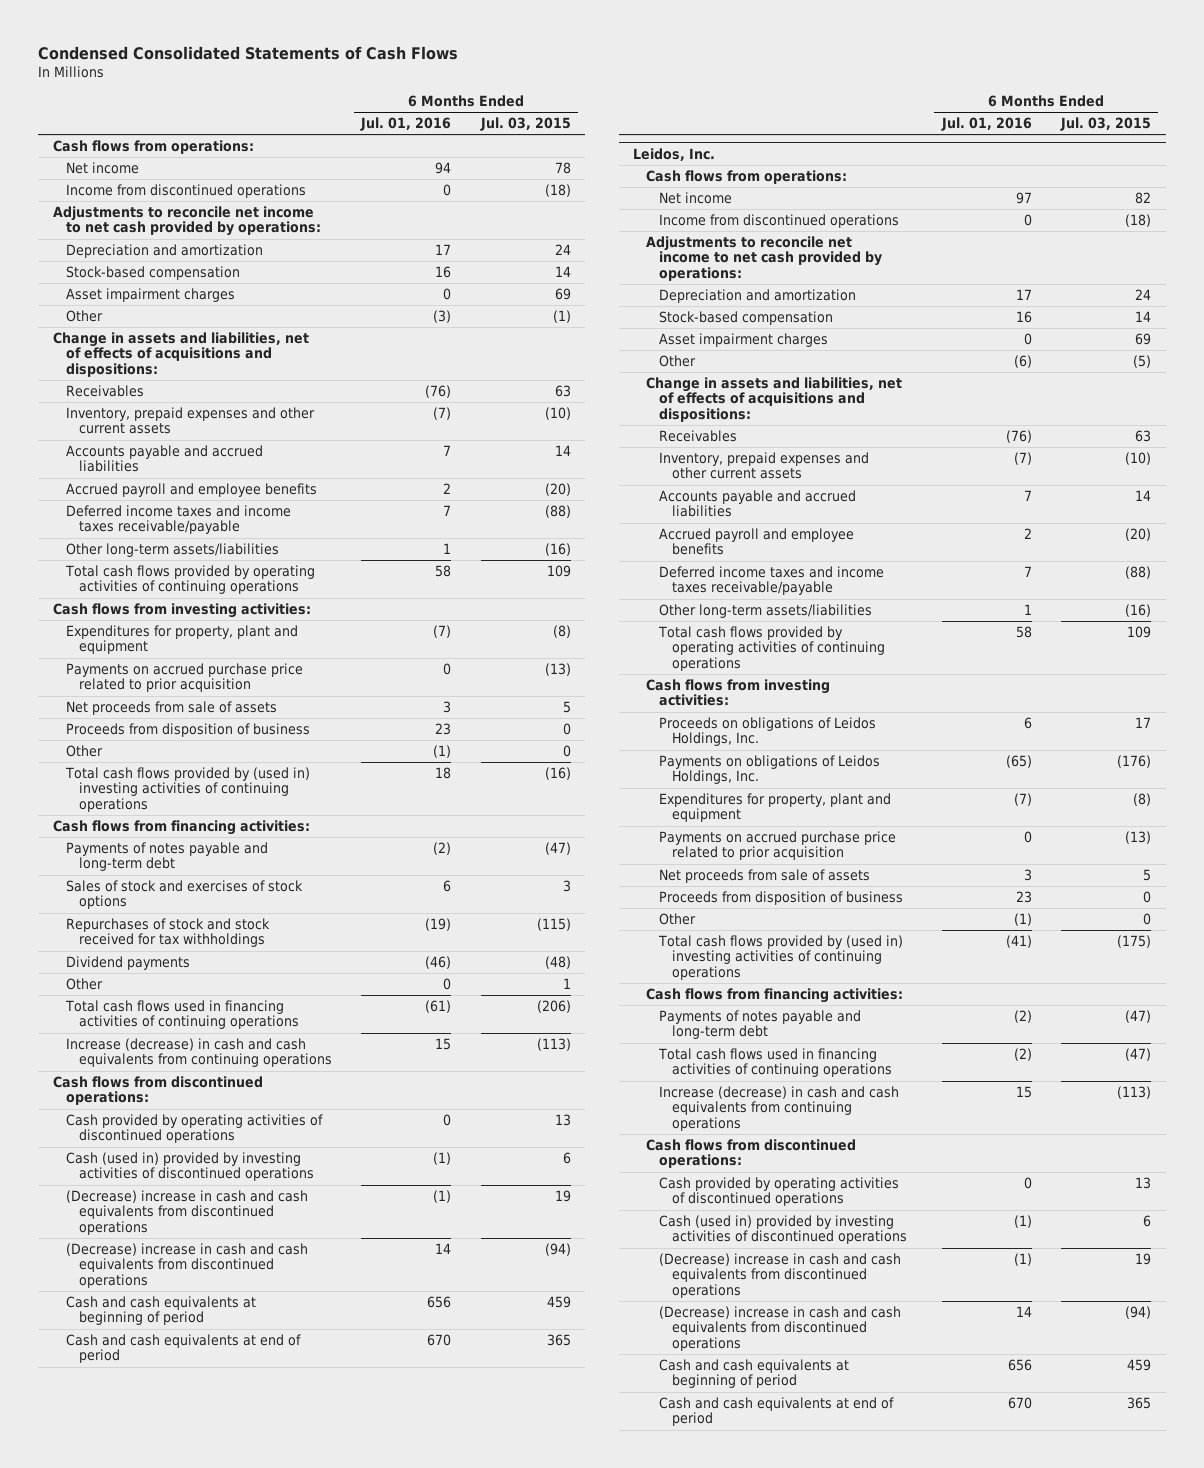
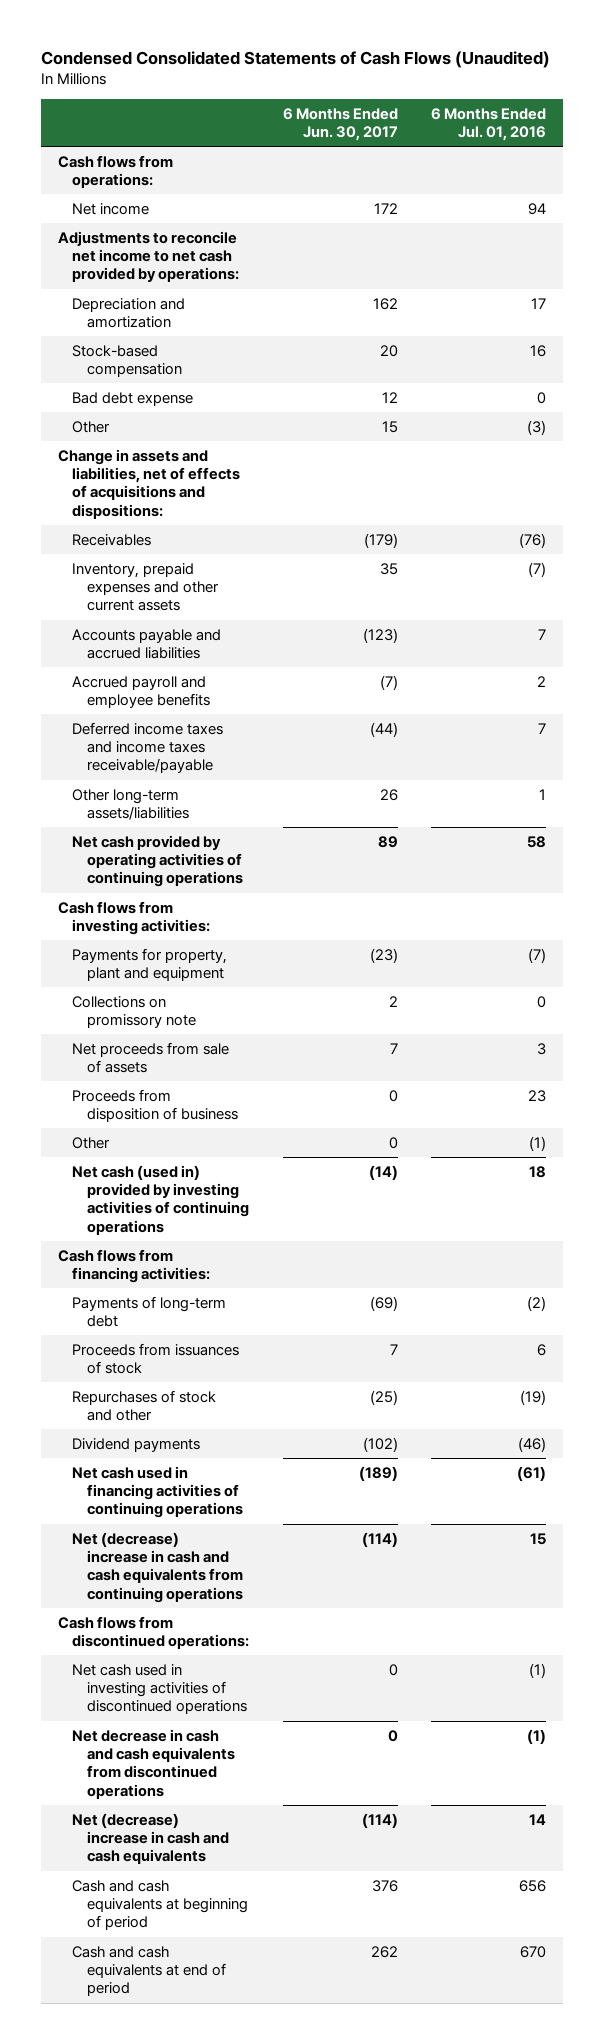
[38,45,459,60] Condensed Consolidated Statements of Cash Flows -> [40,51,550,69] Condensed Consolidated Statements of Cash Flows (Unaudited)
[479,117,571,132] Jul. 03, 2015 -> none
none -> [282,107,398,142] 6 Months Ended Jun. 30, 2017
[65,183,306,198] Income from discontinued operations -> none
[65,287,235,302] Asset impairment charges -> none
none -> [72,391,194,406] Bad debt expense
[64,564,315,595] Total cash flows provided by operating activities of continuing operations -> [72,834,244,888] Net cash provided by operating activities of continuing operations
[65,662,303,693] Payments on accrued purchase price related to prior acquisition -> none
[65,624,298,655] Expenditures for property, plant and equipment -> [72,947,228,982] Payments for property, plant and equipment
none -> [72,995,197,1029] Collections on promissory note
[64,766,310,812] Total cash flows provided by (used in) investing activities of continuing operations -> [72,1164,250,1235] Net cash (used in) provided by investing activities of continuing operations
[65,841,268,872] Payments of notes payable and long-term debt -> [72,1295,227,1328] Payments of long-term debt
[65,879,303,910] Sales of stock and exercises of stock options -> [72,1342,240,1375] Proceeds from issuances of stock
[65,917,270,948] Repurchases of stock and stock received for tax withholdings -> [72,1389,217,1422] Repurchases of stock and other
[65,977,103,990] Other -> none
[52,1075,263,1106] Cash flows from discontinued operations: -> none
[65,1113,323,1144] Cash provided by operating activities of discontinued operations -> none
[65,1151,314,1182] Cash (used in) provided by investing activities of discontinued operations -> none
[65,1189,308,1235] (Decrease) increase in cash and cash equivalents from discontinued operations -> none
[65,1242,308,1288] (Decrease) increase in cash and cash equivalents from discontinued operations -> none
[65,1295,256,1326] Cash and cash equivalents at beginning of period -> none
[65,1333,301,1364] Cash and cash equivalents at end of period -> none
[633,147,716,161] Leidos, Inc. -> none
[646,169,848,184] Cash flows from operations: -> none
[659,191,733,204] Net income -> none
[659,213,900,228] Income from discontinued operations -> none
[646,235,883,281] Adjustments to reconcile net income to net cash provided by operations: -> none
[659,288,857,303] Depreciation and amortization -> none
[659,310,834,325] Stock-based compensation -> none
[659,332,829,347] Asset impairment charges -> none
[659,354,697,367] Other -> none
[646,376,903,422] Change in assets and liabilities, net of effects of acquisitions and dispositions: -> none
[659,429,738,442] Receivables -> none
[659,451,870,480] Inventory, prepaid expenses and other current assets -> none
[659,489,857,518] Accounts payable and accrued liabilities -> none
[659,527,855,556] Accrued payroll and employee benefits -> none
[659,565,885,596] Deferred income taxes and income taxes receivable/payable -> none
[659,603,873,618] Other long-term assets/liabilities -> none
[658,625,886,671] Total cash flows provided by operating activities of continuing operations -> none
[646,678,831,707] Cash flows from investing activities: -> none
[659,716,877,747] Proceeds on obligations of Leidos Holdings, Inc. -> none
[659,754,881,785] Payments on obligations of Leidos Holdings, Inc. -> none
[659,792,892,823] Expenditures for property, plant and equipment -> none
[659,830,897,861] Payments on accrued purchase price related to prior acquisition -> none
[659,868,871,883] Net proceeds from sale of assets -> none
[659,890,904,905] Proceeds from disposition of business -> none
[659,912,697,925] Other -> none
[658,934,904,980] Total cash flows provided by (used in) investing activities of continuing operations -> none
[646,987,904,1003] Cash flows from financing activities: -> none
[659,1009,862,1040] Payments of notes payable and long-term debt -> none
[658,1047,893,1078] Total cash flows used in financing activities of continuing operations -> none
[659,1085,900,1131] Increase (decrease) in cash and cash equivalents from continuing operations -> none
[64,999,299,1030] Total cash flows used in financing activities of continuing operations -> [72,1465,244,1519] Net cash used in financing activities of continuing operations
[65,1037,332,1068] Increase (decrease) in cash and cash equivalents from continuing operations -> [72,1531,244,1603] Net (decrease) increase in cash and cash equivalents from continuing operations
[659,1176,900,1207] Cash provided by operating activities of discontinued operations -> none
[659,1214,908,1245] Cash (used in) provided by investing activities of discontinued operations -> [72,1663,248,1715] Net cash used in investing activities of discontinued operations
[659,1252,902,1298] (Decrease) increase in cash and cash equivalents from discontinued operations -> [72,1728,236,1799] Net decrease in cash and cash equivalents from discontinued operations
[659,1305,902,1351] (Decrease) increase in cash and cash equivalents from discontinued operations -> [72,1812,230,1865] Net (decrease) increase in cash and cash equivalents

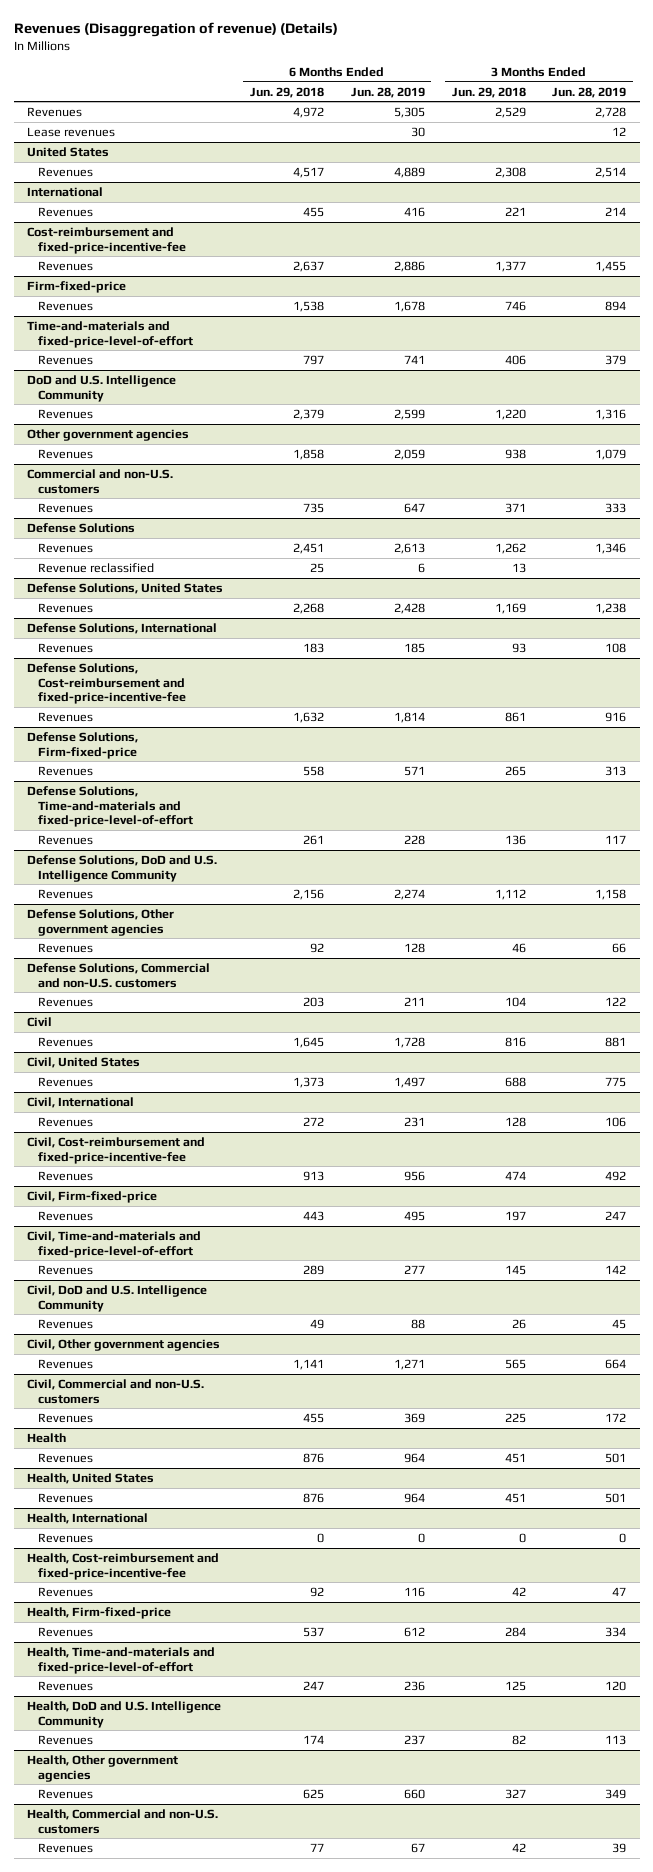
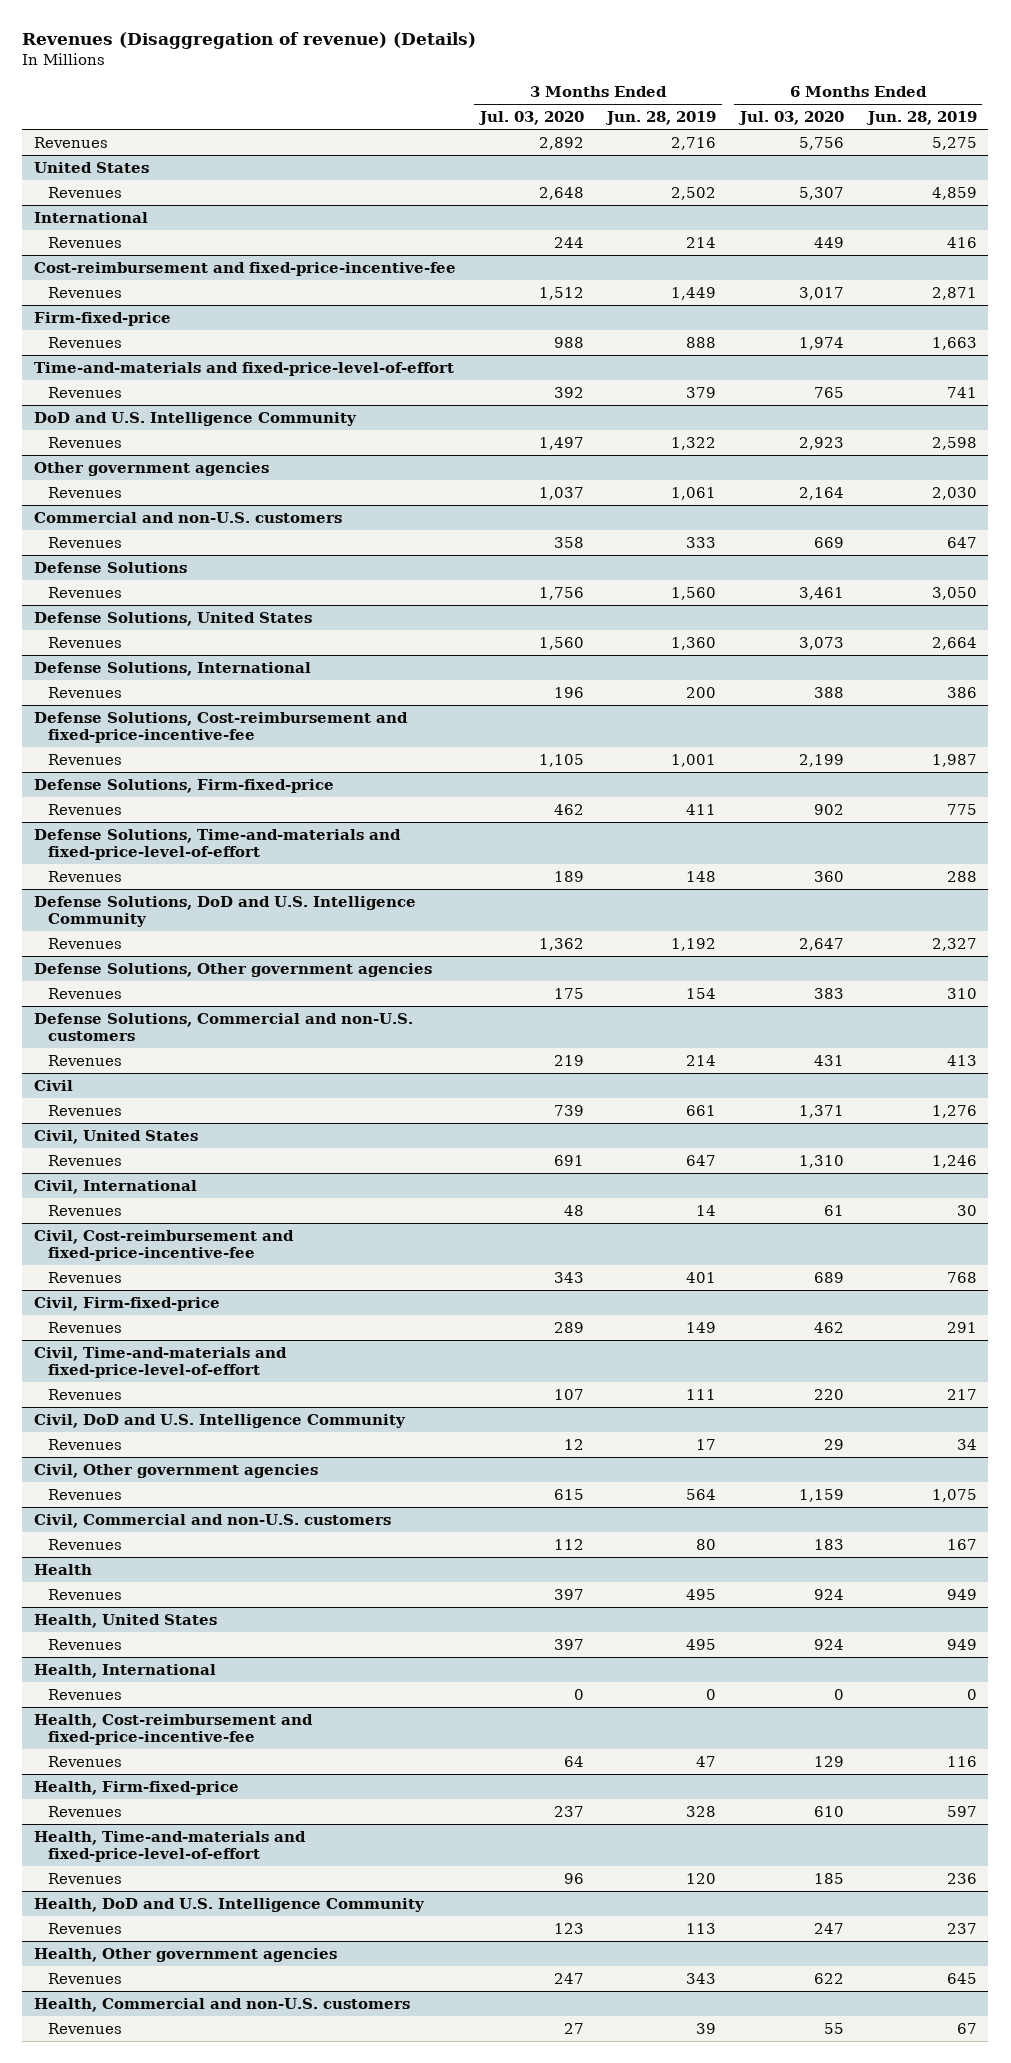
[249,86,324,98] Jun. 29, 2018 -> none
[451,86,526,98] Jun. 29, 2018 -> none
none -> [477,111,584,126] Jul. 03, 2020
none -> [737,111,844,126] Jul. 03, 2020
[27,126,116,137] Lease revenues -> none
[393,106,425,118] 5,305 -> [931,136,977,150] 5,275
[595,106,627,118] 2,728 -> [671,136,717,150] 2,716
[393,166,425,178] 4,889 -> [931,186,977,200] 4,859
[595,166,627,178] 2,514 -> [671,186,717,200] 2,502
[393,260,425,272] 2,886 -> [931,286,977,300] 2,871
[595,260,627,272] 1,455 -> [671,286,717,300] 1,449
[393,300,425,312] 1,678 -> [931,336,977,350] 1,663
[605,300,627,311] 894 -> [686,336,717,348] 888
[393,408,425,420] 2,599 -> [931,436,977,450] 2,598
[595,408,627,420] 1,316 -> [671,436,717,450] 1,322
[393,448,425,460] 2,059 -> [931,486,977,500] 2,030
[595,448,627,460] 1,079 -> [671,486,717,500] 1,061
[38,562,155,573] Revenue reclassified -> none
[393,542,425,554] 2,613 -> [931,586,977,600] 3,050
[595,542,627,554] 1,346 -> [671,586,717,600] 1,560
[393,602,425,614] 2,428 -> [931,636,977,650] 2,664
[595,602,627,614] 1,238 -> [671,636,717,650] 1,360
[403,642,425,653] 185 -> [946,686,977,698] 386
[605,642,627,653] 108 -> [686,686,717,698] 200
[393,711,425,723] 1,814 -> [931,753,977,767] 1,987
[605,711,627,722] 916 -> [671,753,717,767] 1,001
[403,765,425,776] 571 -> [946,803,977,815] 775
[605,765,627,776] 313 -> [686,803,717,815] 411
[403,834,425,845] 228 -> [946,870,977,882] 288
[605,834,627,844] 117 -> [686,870,717,882] 148
[393,888,425,900] 2,274 -> [931,937,977,951] 2,327
[595,888,627,900] 1,158 -> [671,937,717,951] 1,192
[403,942,425,953] 128 -> [946,987,977,999] 310
[612,942,627,953] 66 -> [686,987,717,999] 154
[403,996,425,1006] 211 -> [946,1054,977,1066] 413
[605,996,627,1006] 122 -> [686,1054,717,1066] 214
[393,1036,425,1048] 1,728 -> [931,1104,977,1118] 1,276
[605,1036,627,1047] 881 -> [686,1104,717,1116] 661
[393,1076,425,1088] 1,497 -> [931,1154,977,1168] 1,246
[605,1076,627,1087] 775 -> [686,1154,717,1166] 647
[403,1116,425,1127] 231 -> [956,1204,977,1216] 30
[605,1116,627,1127] 106 -> [696,1204,717,1216] 14
[403,1170,425,1181] 956 -> [946,1271,977,1283] 768
[605,1170,627,1181] 492 -> [686,1271,717,1283] 401
[403,1210,425,1221] 495 -> [946,1321,977,1333] 291
[605,1210,627,1220] 247 -> [686,1321,717,1333] 149
[403,1264,425,1274] 277 -> [946,1388,977,1400] 217
[605,1264,627,1274] 142 -> [686,1388,717,1400] 111
[410,1318,425,1329] 88 -> [956,1438,977,1450] 34
[612,1318,627,1329] 45 -> [696,1438,717,1450] 17
[393,1358,425,1370] 1,271 -> [931,1488,977,1502] 1,075
[605,1358,627,1369] 664 -> [686,1488,717,1500] 564
[403,1412,425,1423] 369 -> [946,1538,977,1550] 167
[605,1412,627,1422] 172 -> [696,1538,717,1550] 80
[403,1452,425,1463] 964 -> [946,1588,977,1600] 949
[605,1452,627,1463] 501 -> [686,1588,717,1600] 495
[403,1492,425,1503] 964 -> [946,1638,977,1650] 949
[605,1492,627,1503] 501 -> [686,1638,717,1650] 495
[403,1626,425,1637] 612 -> [946,1805,977,1817] 597
[605,1626,627,1637] 334 -> [686,1805,717,1817] 328
[403,1788,425,1799] 660 -> [946,1972,977,1984] 645
[605,1788,627,1799] 349 -> [686,1972,717,1984] 343

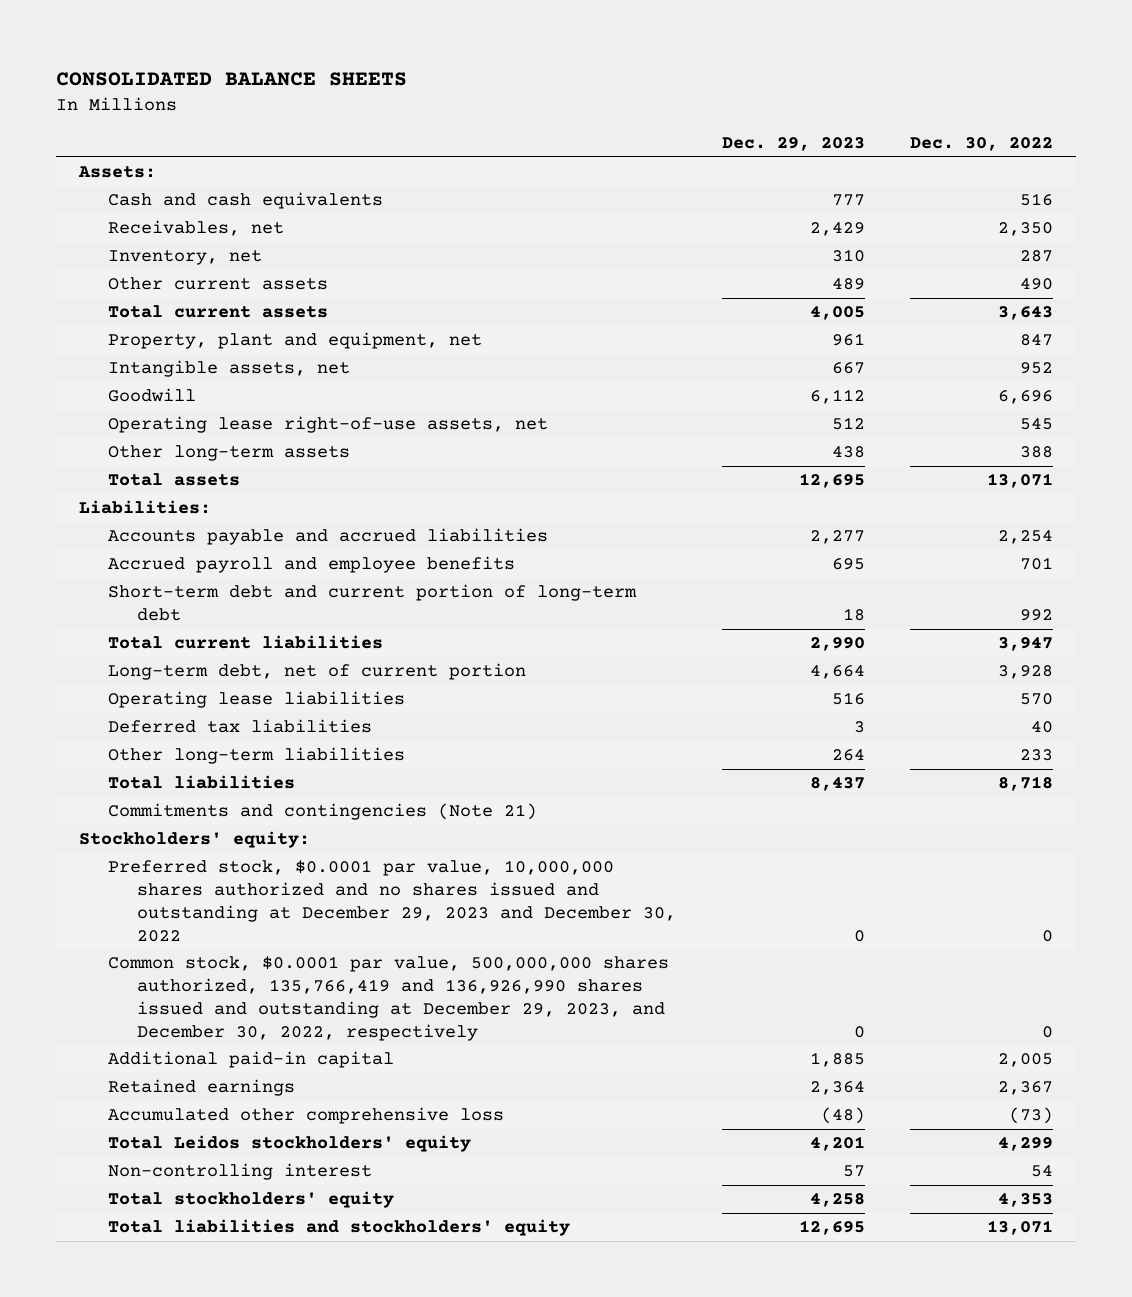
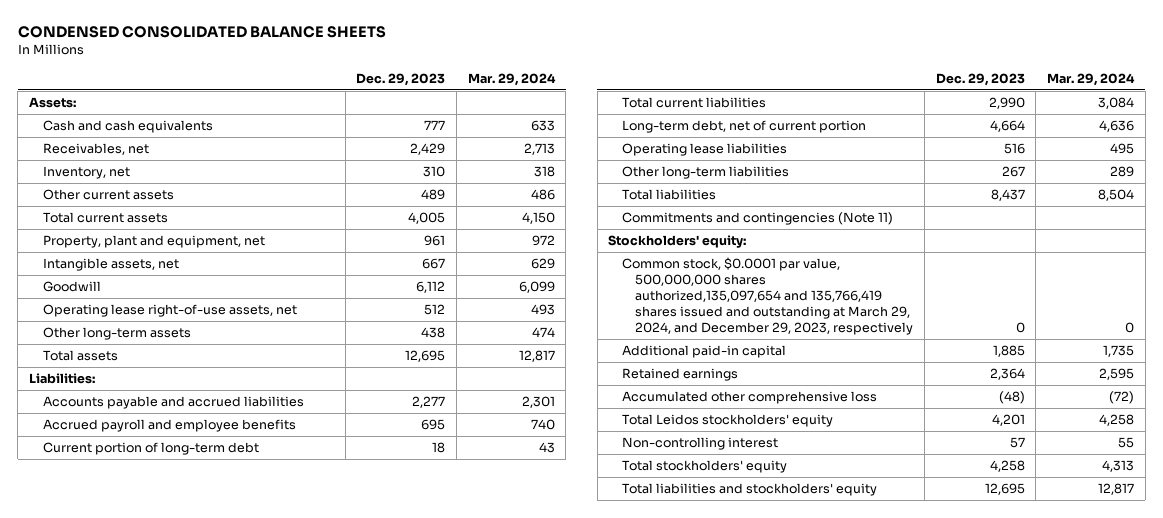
[56,72,408,87] CONSOLIDATED BALANCE SHEETS -> [17,26,386,39] CONDENSED CONSOLIDATED BALANCE SHEETS
[909,137,1053,152] Dec. 30, 2022 -> none
none -> [467,73,556,87] Mar. 29, 2024
[108,584,638,622] Short-term debt and current portion of long-term debt -> [42,442,259,456] Current portion of long-term debt
[108,719,373,734] Deferred tax liabilities -> none
[831,749,865,762] 264 -> [1001,166,1025,178] 267
[108,803,538,821] Commitments and contingencies (Note 21) -> [621,212,893,226] Commitments and contingencies (Note 11)
[108,860,677,942] Preferred stock, $0.0001 par value, 10,000,000 shares authorized and no shares issued and outstanding at December 29, 2023 and December 30, 2022 -> none
[108,956,670,1041] Common stock, $0.0001 par value, 500,000,000 shares authorized, 135,766,419 and 136,926,990 shares issued and outstanding at December 29, 2023, and December 30, 2022, respectively -> [621,257,914,336] Common stock, $0.0001 par value, 500,000,000 shares authorized,135,097,654 and 135,766,419 shares issued and outstanding at March 29, 2024, and December 29, 2023, respectively

